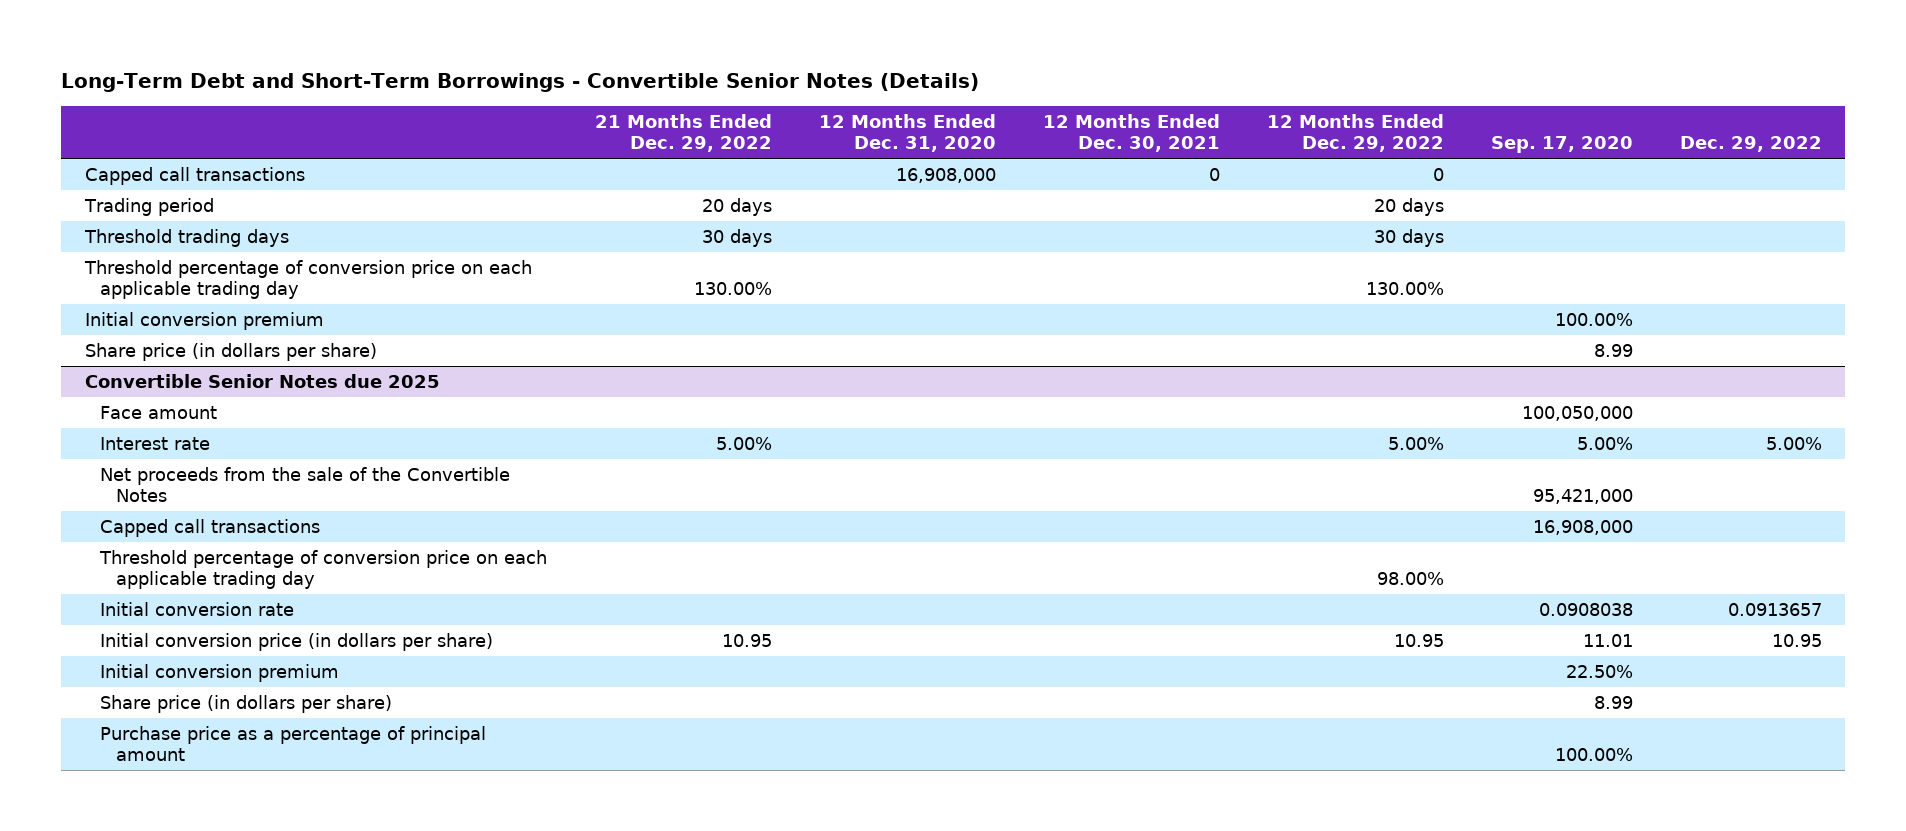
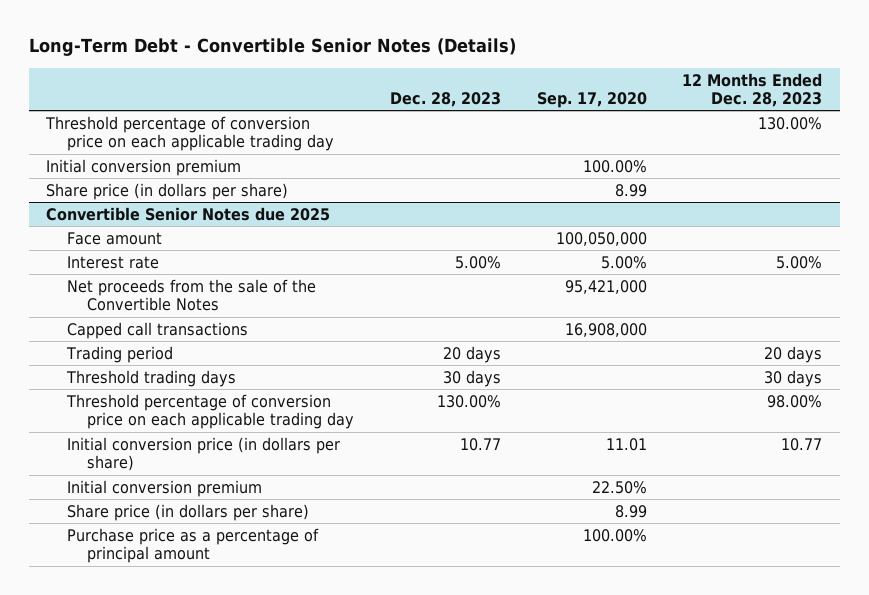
[61,73,980,93] Long-Term Debt and Short-Term Borrowings - Convertible Senior Notes (Details) -> [28,38,516,57] Long-Term Debt - Convertible Senior Notes (Details)
[594,114,772,152] 21 Months Ended Dec. 29, 2022 -> none
[818,114,996,152] 12 Months Ended Dec. 31, 2020 -> none
[1042,114,1220,152] 12 Months Ended Dec. 30, 2021 -> none
[1266,114,1444,152] 12 Months Ended Dec. 29, 2022 -> none
[1679,135,1822,152] Dec. 29, 2022 -> none
none -> [389,91,501,107] Dec. 28, 2023
none -> [682,72,823,107] 12 Months Ended Dec. 28, 2023
[84,167,305,186] Capped call transactions -> none
[83,198,214,217] Trading period -> none
[83,229,289,248] Threshold trading days -> none
none -> [65,345,173,363] Trading period
none -> [65,369,236,387] Threshold trading days
[100,602,295,617] Initial conversion rate -> none

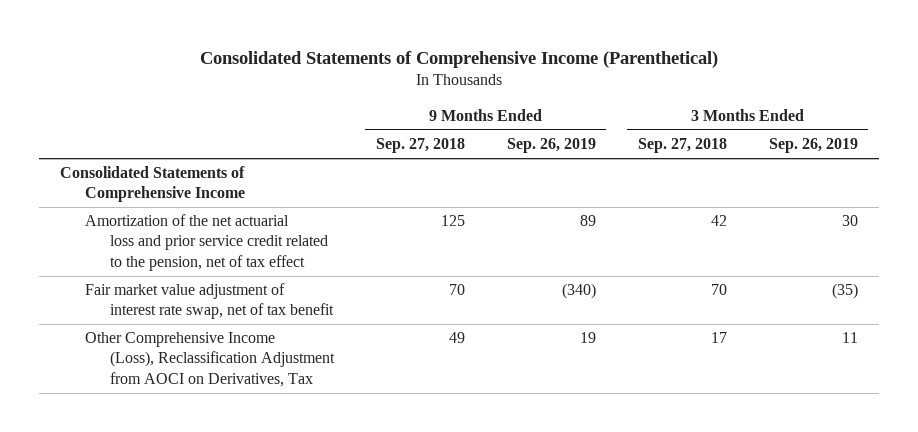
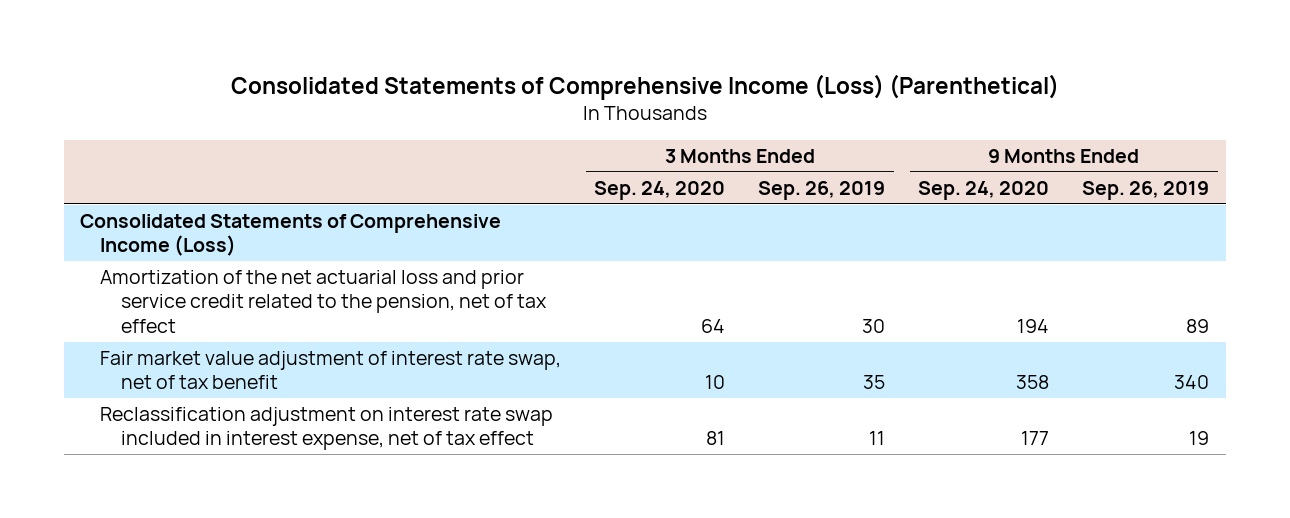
[199,50,718,68] Consolidated Statements of Comprehensive Income (Parenthetical) -> [230,74,1059,101] Consolidated Statements of Comprehensive Income (Loss) (Parenthetical)
[375,138,465,154] Sep. 27, 2018 -> none
[637,138,727,154] Sep. 27, 2018 -> none
none -> [594,180,726,200] Sep. 24, 2020
none -> [918,180,1050,200] Sep. 24, 2020
[60,166,246,203] Consolidated Statements of Comprehensive Income -> [80,214,502,257] Consolidated Statements of Comprehensive Income (Loss)
[561,283,596,300] (340) -> [1174,375,1210,390] 340
[831,283,858,300] (35) -> [863,375,886,390] 35
[84,332,335,387] Other Comprehensive Income (Loss), Reclassification Adjustment from AOCI on Derivatives, Tax -> [100,407,554,451] Reclassification adjustment on interest rate swap included in interest expense, net of tax effect

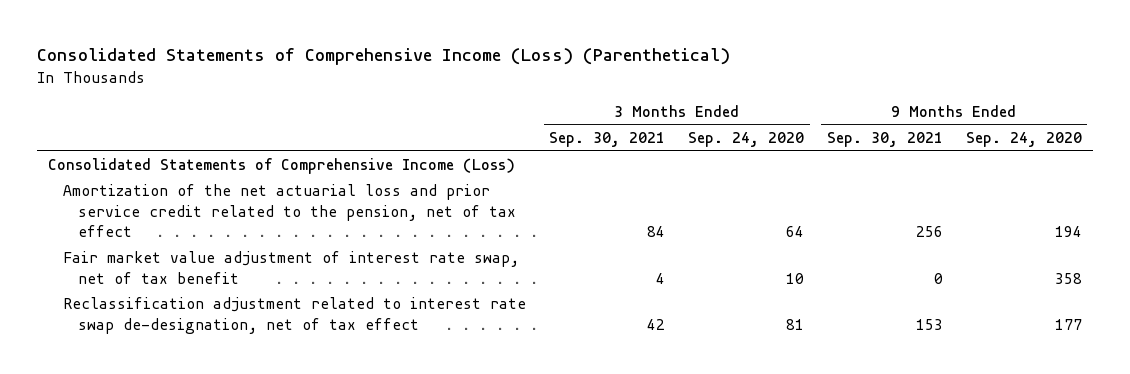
[758,180,886,200] Sep. 26, 2019 -> none
[1082,180,1210,200] Sep. 26, 2019 -> none
none -> [549,131,666,147] Sep. 30, 2021
none -> [826,131,943,147] Sep. 30, 2021
[100,407,554,451] Reclassification adjustment on interest rate swap included in interest expense, net of tax effect -> [63,297,527,334] Reclassification adjustment related to interest rate swap de-designation, net of tax effect

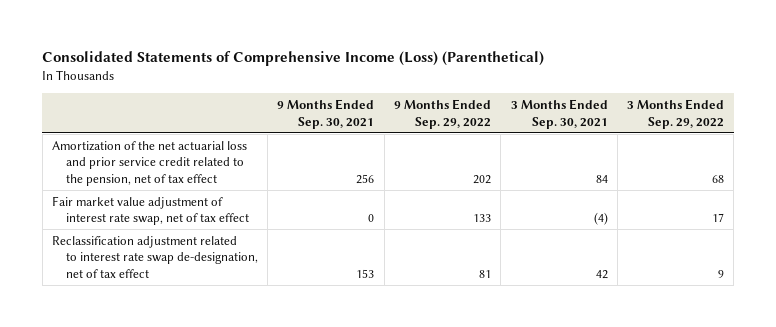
[688,131,805,147] Sep. 24, 2020 -> none
[965,131,1082,147] Sep. 24, 2020 -> none
none -> [393,99,491,129] 9 Months Ended Sep. 29, 2022
none -> [627,99,725,129] 3 Months Ended Sep. 29, 2022
[48,158,516,175] Consolidated Statements of Comprehensive Income (Loss) -> none
[63,251,520,284] Fair market value adjustment of interest rate swap, net of tax benefit -> [51,195,249,226] Fair market value adjustment of interest rate swap, net of tax effect
[656,272,666,284] 4 -> [593,212,608,226] (4)

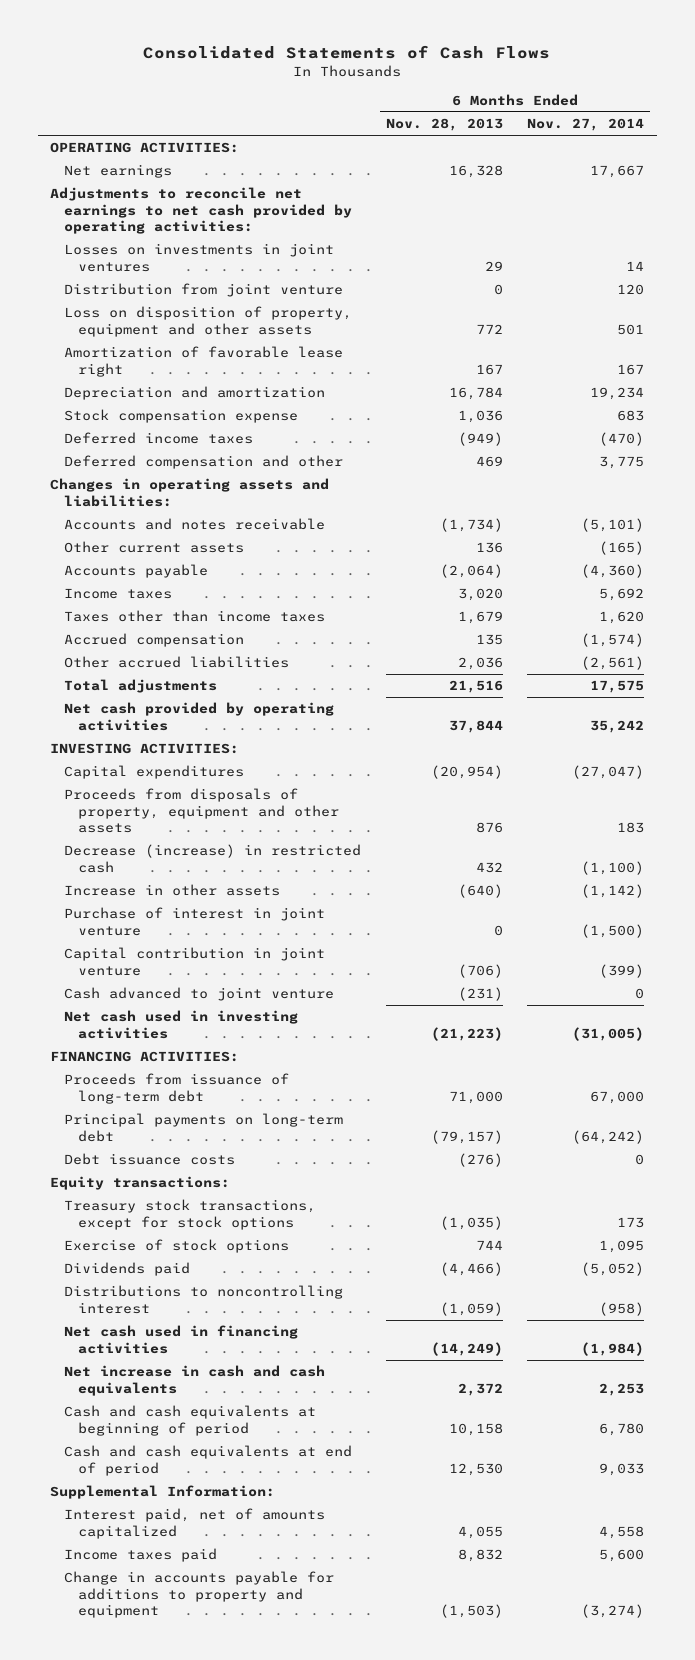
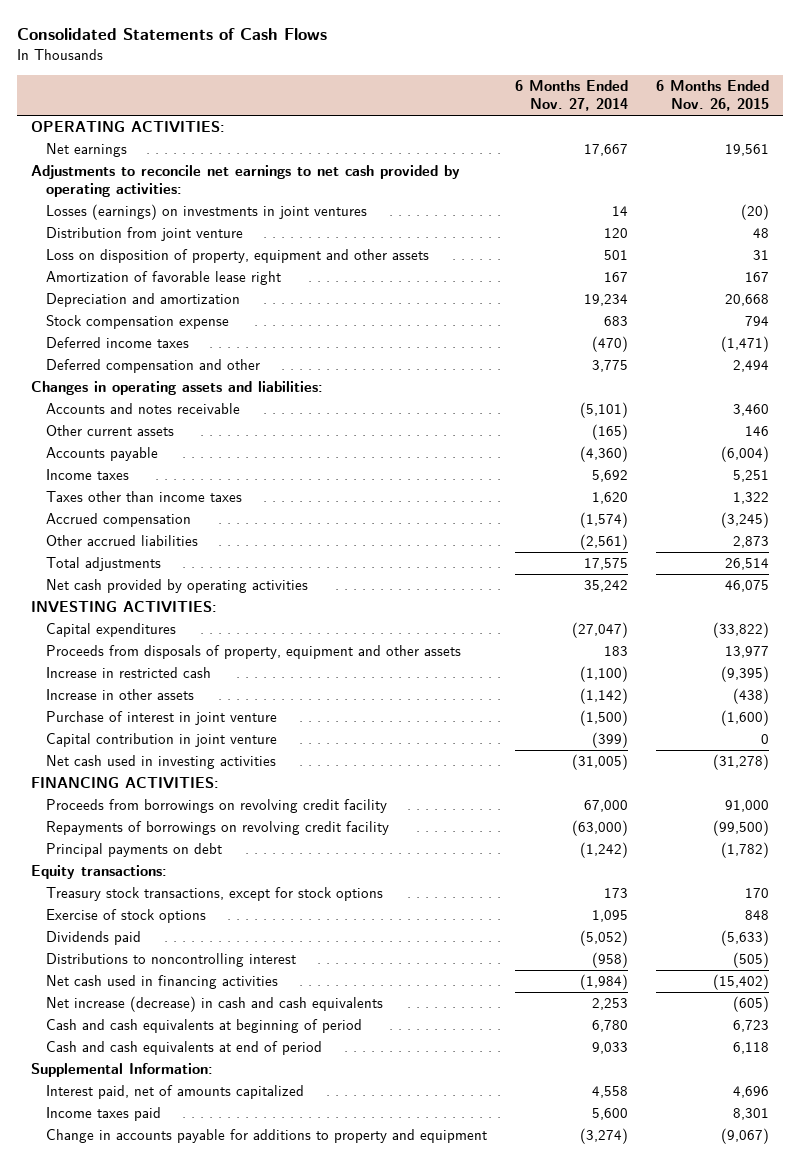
[385,118,503,132] Nov. 28, 2013 -> none
none -> [656,80,770,112] 6 Months Ended Nov. 26, 2015
[64,243,335,272] Losses on investments in joint ventures -> [46,204,368,221] Losses (earnings) on investments in joint ventures
[64,844,362,873] Decrease (increase) in restricted cash -> [46,667,212,679] Increase in restricted cash
[64,987,335,1002] Cash advanced to joint venture -> none
[64,1153,236,1166] Debt issuance costs -> none
[64,1073,290,1104] Proceeds from issuance of long-term debt -> [46,799,388,814] Proceeds from borrowings on revolving credit facility
none -> [46,821,390,836] Repayments of borrowings on revolving credit facility
[64,1113,344,1142] Principal payments on long-term debt -> [46,843,223,858] Principal payments on debt
[572,1129,645,1144] (64,242) -> [580,842,629,859] (1,242)
[64,1365,326,1396] Net increase in cash and cash equivalents -> [46,996,384,1013] Net increase (decrease) in cash and cash equivalents

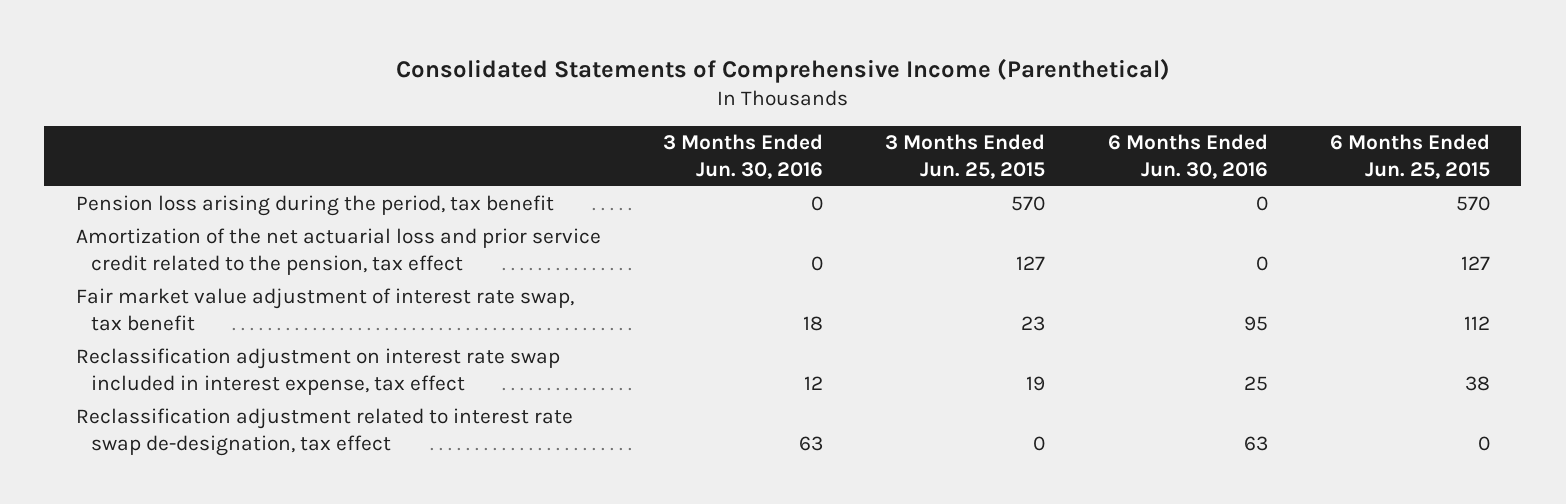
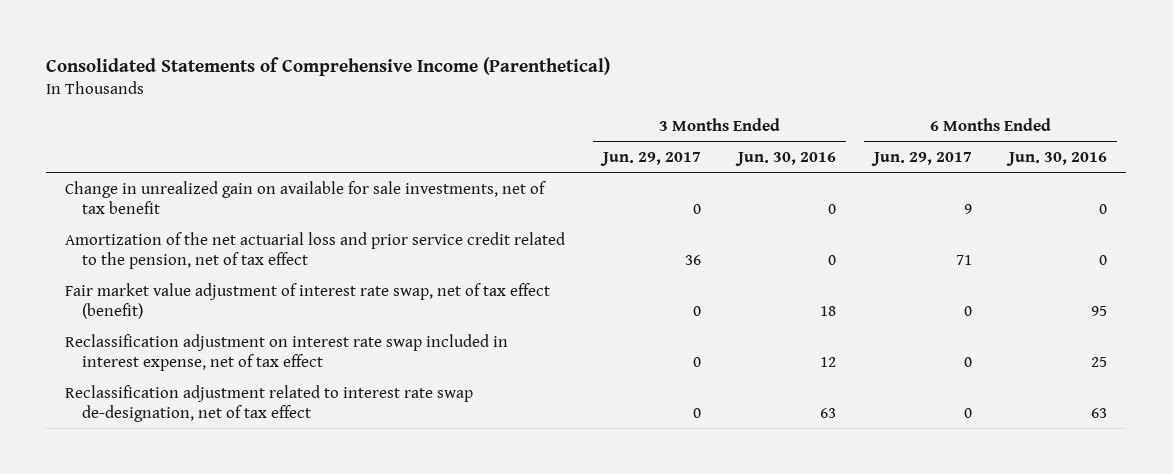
[885,134,1046,179] 3 Months Ended Jun. 25, 2015 -> none
[1330,134,1491,179] 6 Months Ended Jun. 25, 2015 -> none
none -> [599,152,701,167] Jun. 29, 2017
none -> [870,152,972,167] Jun. 29, 2017
[75,195,554,217] Pension loss arising during the period, tax benefit -> none
none -> [65,180,547,215] Change in unrealized gain on available for sale investments, net of tax benefit
[75,228,601,275] Amortization of the net actuarial loss and prior service credit related to the pension, tax effect -> [65,231,566,270] Amortization of the net actuarial loss and prior service credit related to the pension, net of tax effect
[75,288,574,331] Fair market value adjustment of interest rate swap, tax benefit -> [65,282,551,320] Fair market value adjustment of interest rate swap, net of tax effect (benefit)
[75,348,560,395] Reclassification adjustment on interest rate swap included in interest expense, tax effect -> [65,333,509,372] Reclassification adjustment on interest rate swap included in interest expense, net of tax effect
[75,408,573,456] Reclassification adjustment related to interest rate swap de-designation, tax effect -> [65,384,474,423] Reclassification adjustment related to interest rate swap de-designation, net of tax effect

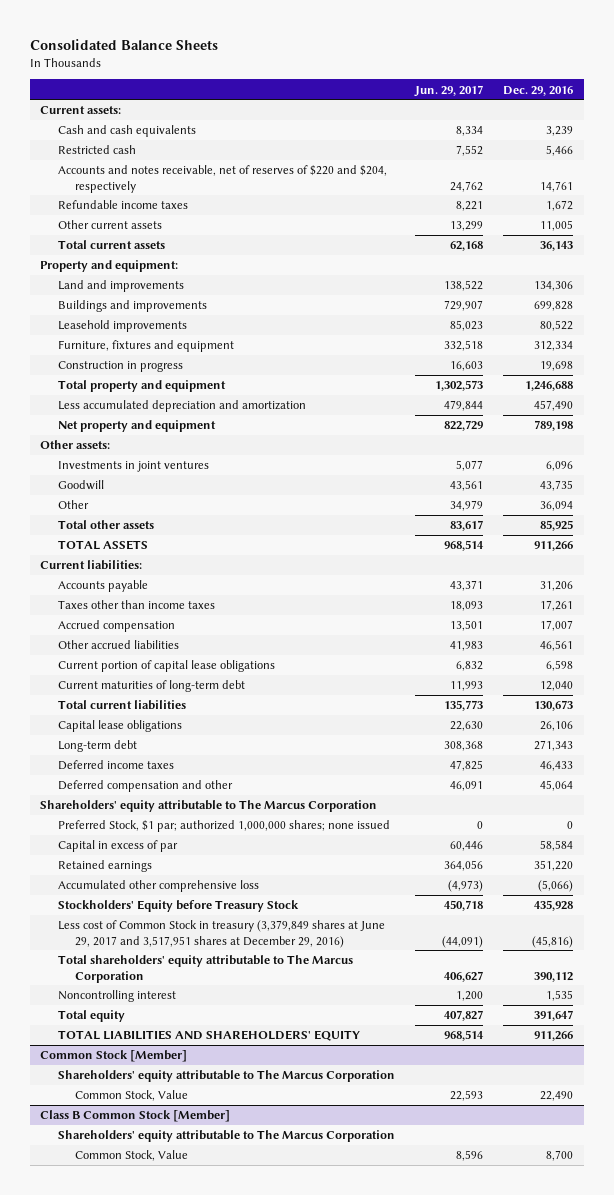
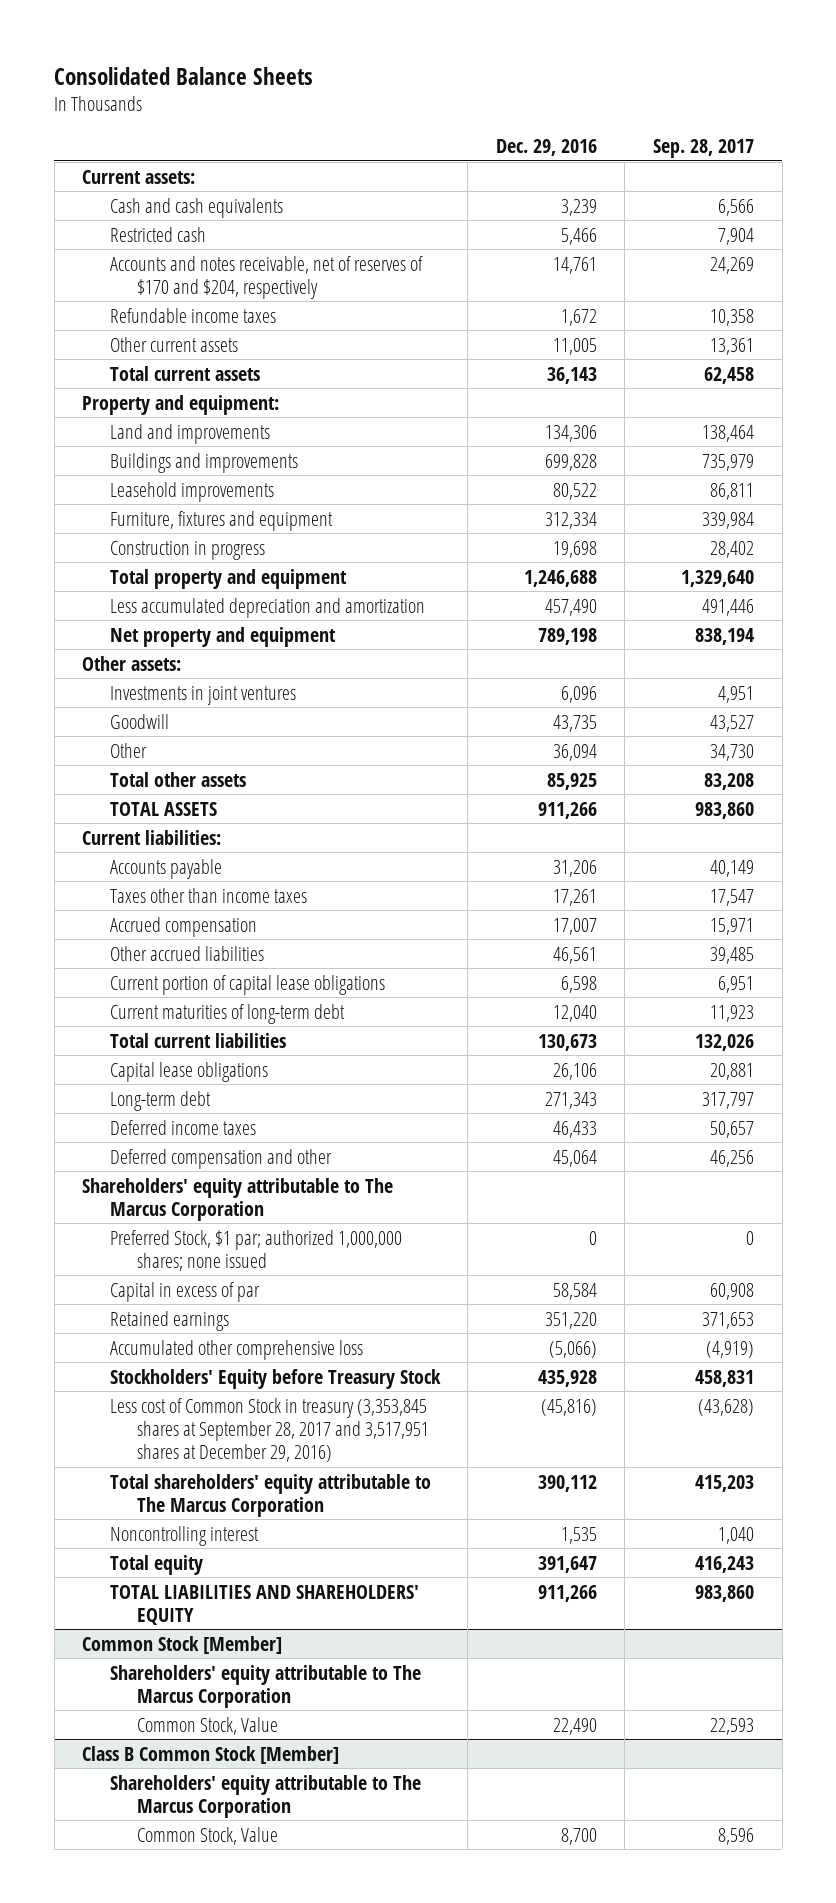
[414,84,484,97] Jun. 29, 2017 -> none
none -> [652,138,754,158] Sep. 28, 2017
[57,165,387,193] Accounts and notes receivable, net of reserves of $220 and $204, respectively -> [109,255,423,299] Accounts and notes receivable, net of reserves of $170 and $204, respectively
[57,920,385,948] Less cost of Common Stock in treasury (3,379,849 shares at June 29, 2017 and 3,517,951 shares at December 29, 2016) -> [109,1397,430,1462] Less cost of Common Stock in treasury (3,353,845 shares at September 28, 2017 and 3,517,951 shares at December 29, 2016)

